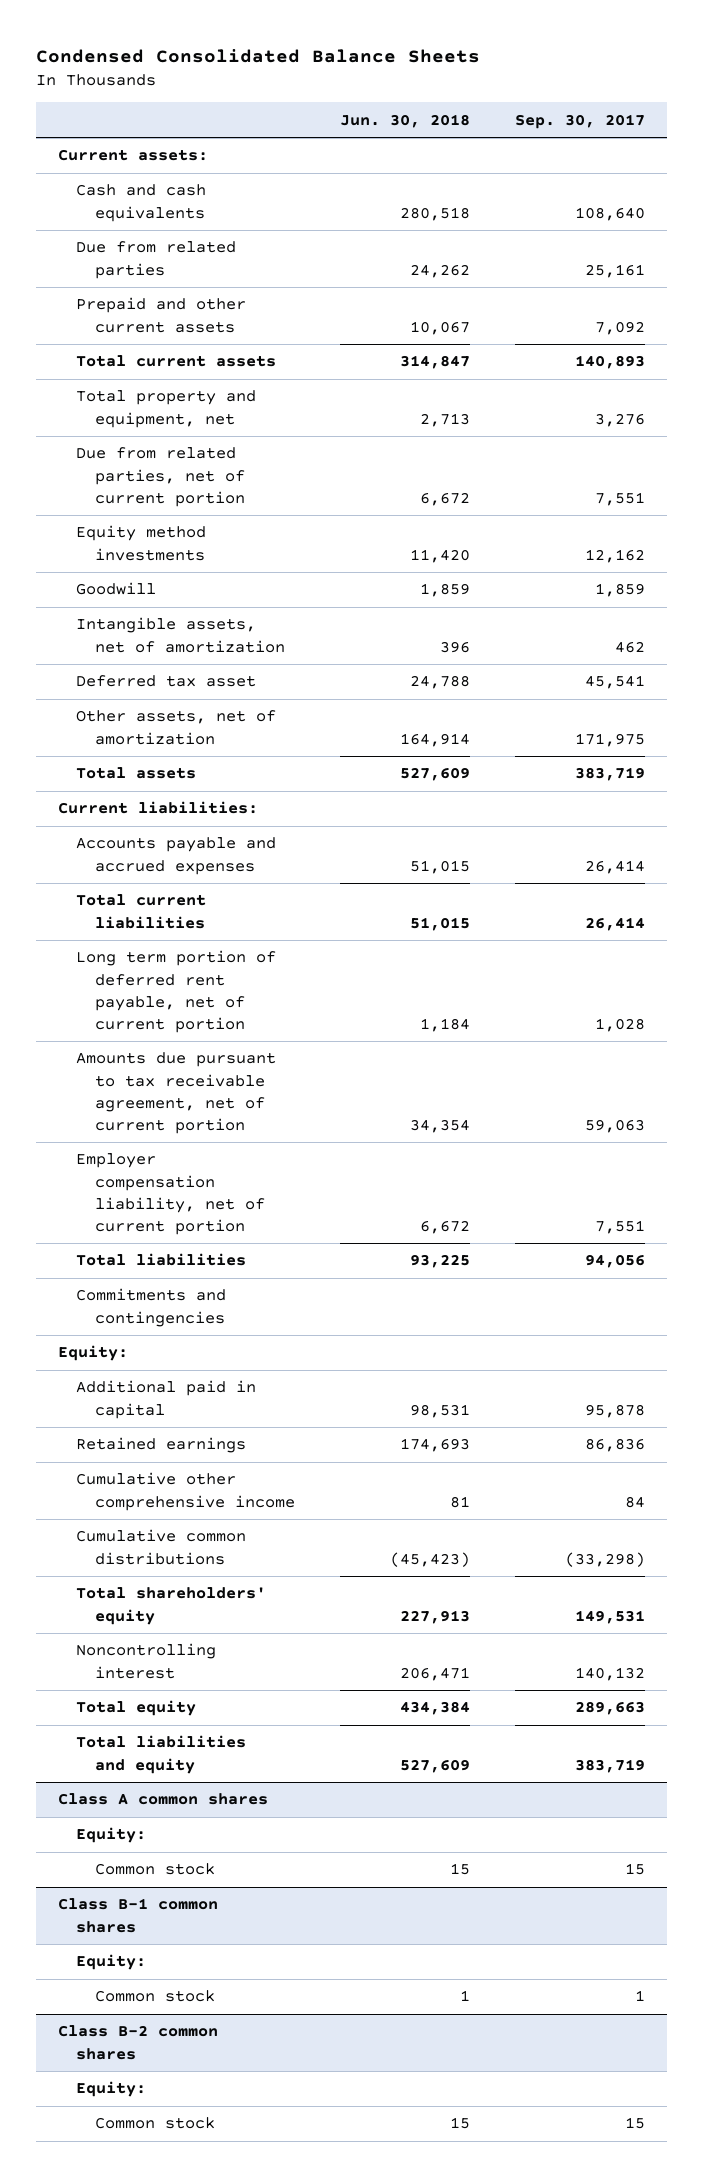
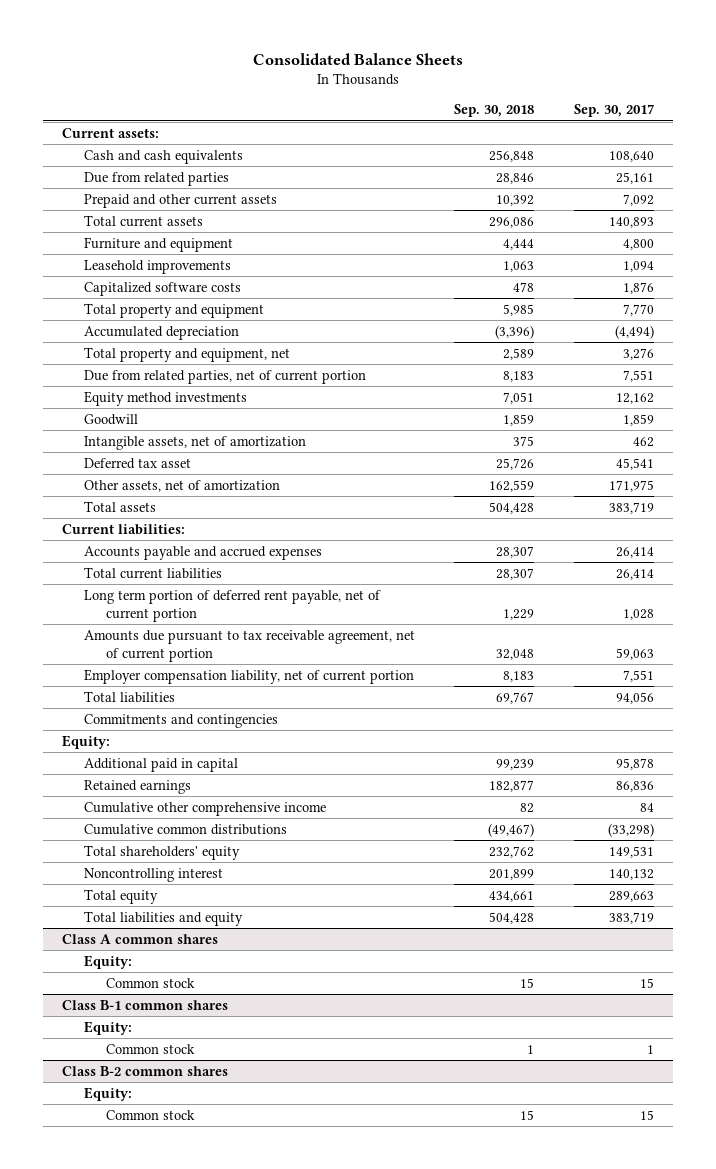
[35,49,480,64] Condensed Consolidated Balance Sheets -> [252,53,463,66] Consolidated Balance Sheets
[339,113,470,128] Jun. 30, 2018 -> none
none -> [454,104,535,118] Sep. 30, 2018
none -> [84,236,234,252] Furniture and equipment
none -> [84,259,232,274] Leasehold improvements
none -> [84,281,242,296] Capitalized software costs
none -> [84,302,265,318] Total property and equipment
none -> [84,325,240,340] Accumulated depreciation

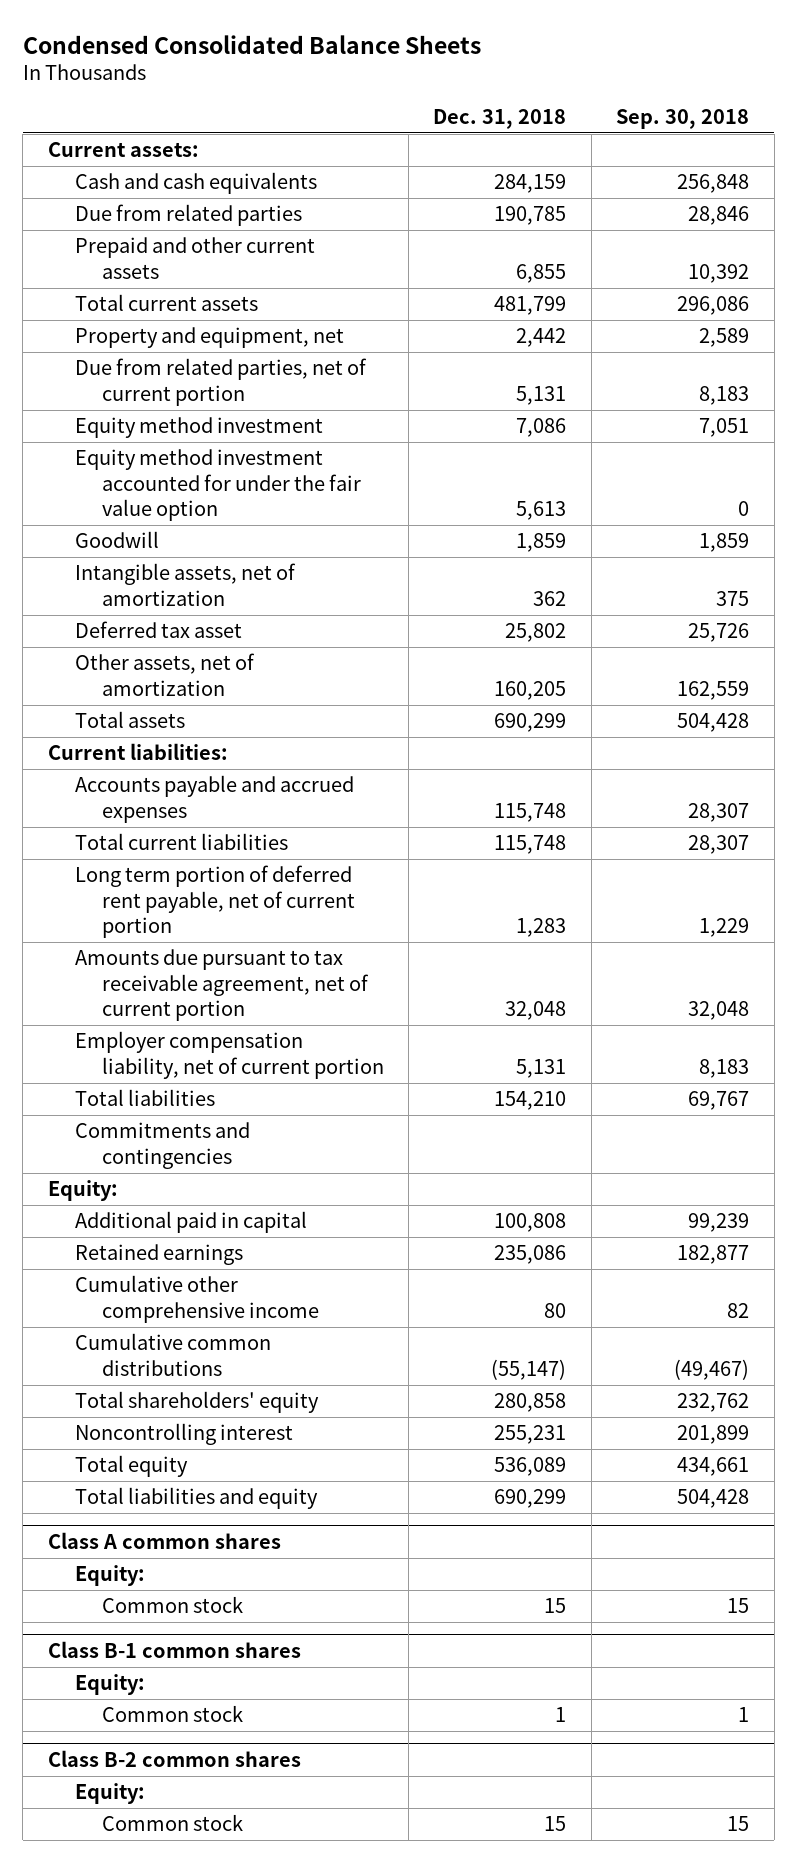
[252,53,463,66] Consolidated Balance Sheets -> [22,34,481,54] Condensed Consolidated Balance Sheets
[573,104,654,118] Sep. 30, 2017 -> none
none -> [433,108,567,129] Dec. 31, 2018
[84,236,234,252] Furniture and equipment -> none
[84,259,232,274] Leasehold improvements -> none
[84,281,242,296] Capitalized software costs -> none
[84,302,265,318] Total property and equipment -> none
[84,325,240,340] Accumulated depreciation -> none
[84,346,291,362] Total property and equipment, net -> [74,327,344,349] Property and equipment, net
[84,390,248,406] Equity method investments -> [74,417,323,439] Equity method investment
none -> [74,449,361,522] Equity method investment accounted for under the fair value option

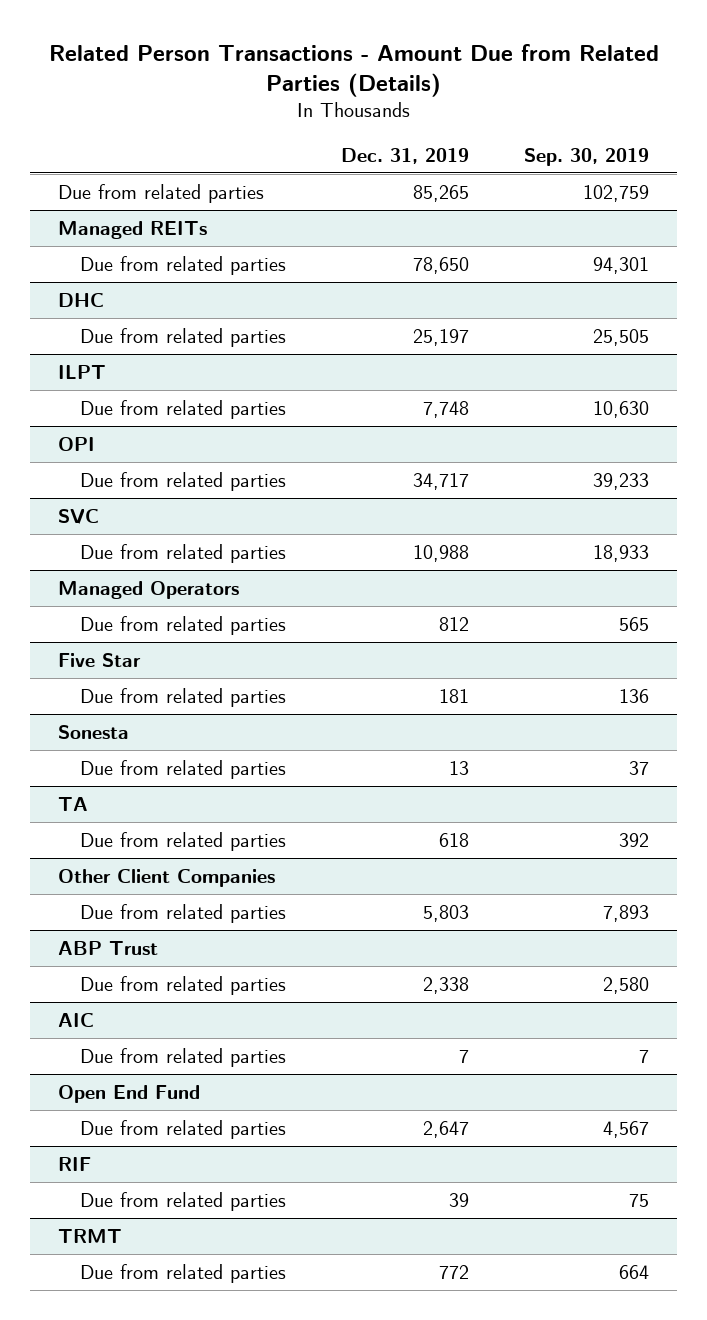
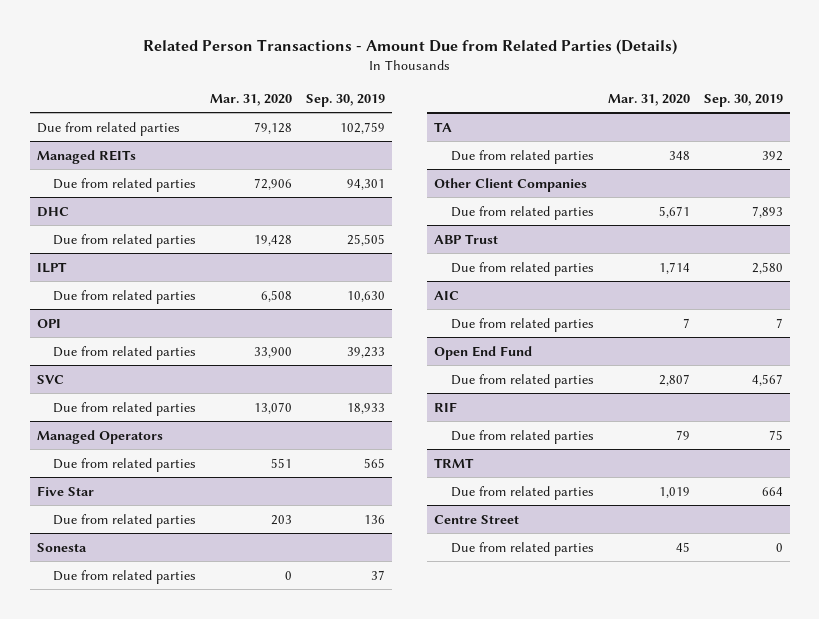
[341,147,470,164] Dec. 31, 2019 -> none
none -> [210,93,293,106] Mar. 31, 2020
none -> [434,514,520,524] Centre Street
none -> [450,541,594,556] Due from related parties

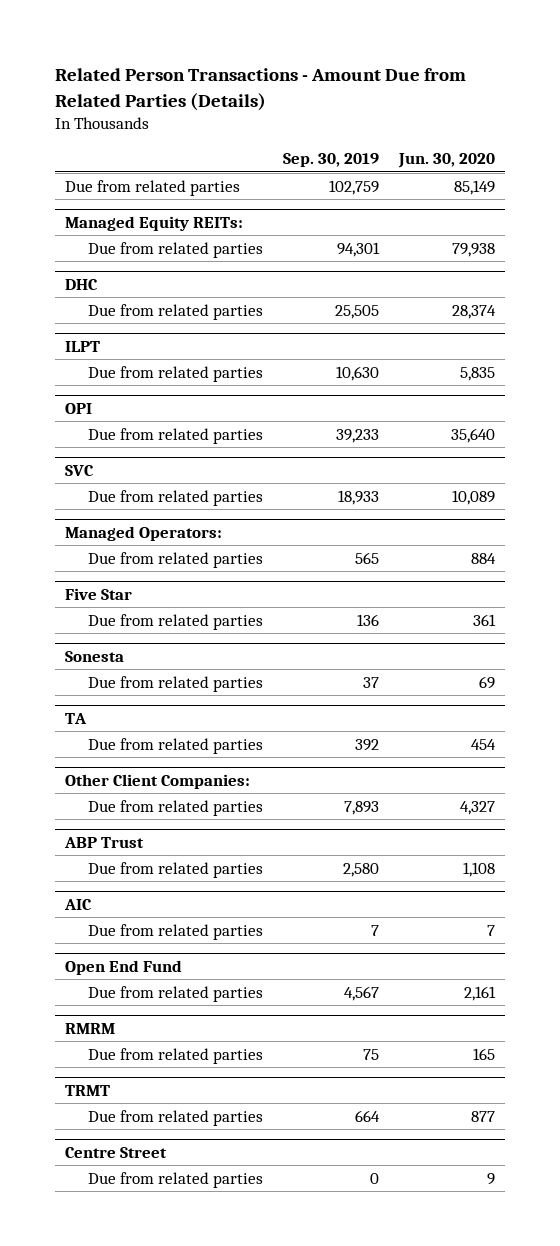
[210,93,293,106] Mar. 31, 2020 -> none
none -> [398,153,496,169] Jun. 30, 2020
[36,149,136,164] Managed REITs -> [65,216,244,232] Managed Equity REITs:
[36,429,163,444] Managed Operators -> [65,526,223,542] Managed Operators:
[434,177,588,192] Other Client Companies -> [65,774,251,790] Other Client Companies:
[434,401,458,412] RIF -> none
none -> [65,1023,116,1035] RMRM

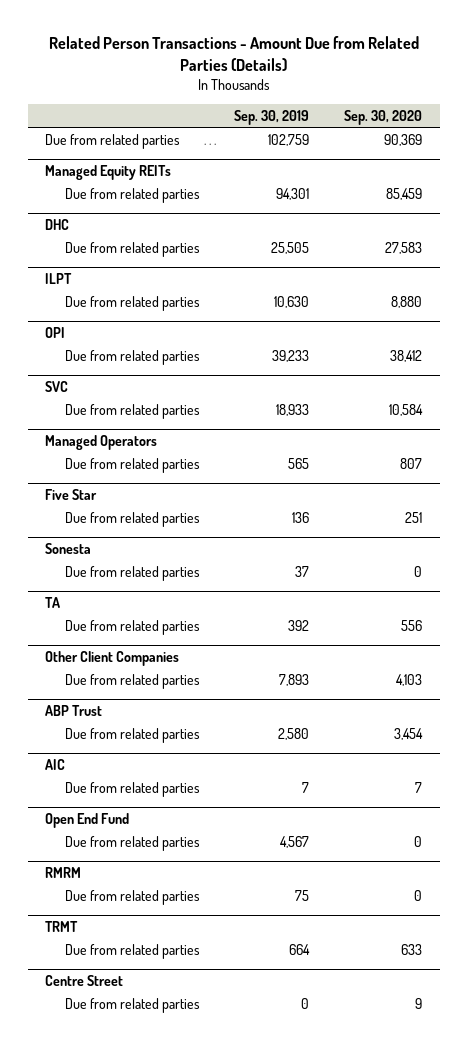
[398,153,496,169] Jun. 30, 2020 -> none
none -> [344,109,423,125] Sep. 30, 2020
[65,216,244,232] Managed Equity REITs: -> [45,164,172,180] Managed Equity REITs
[65,526,223,542] Managed Operators: -> [45,434,158,450] Managed Operators
[65,774,251,790] Other Client Companies: -> [45,650,180,666] Other Client Companies

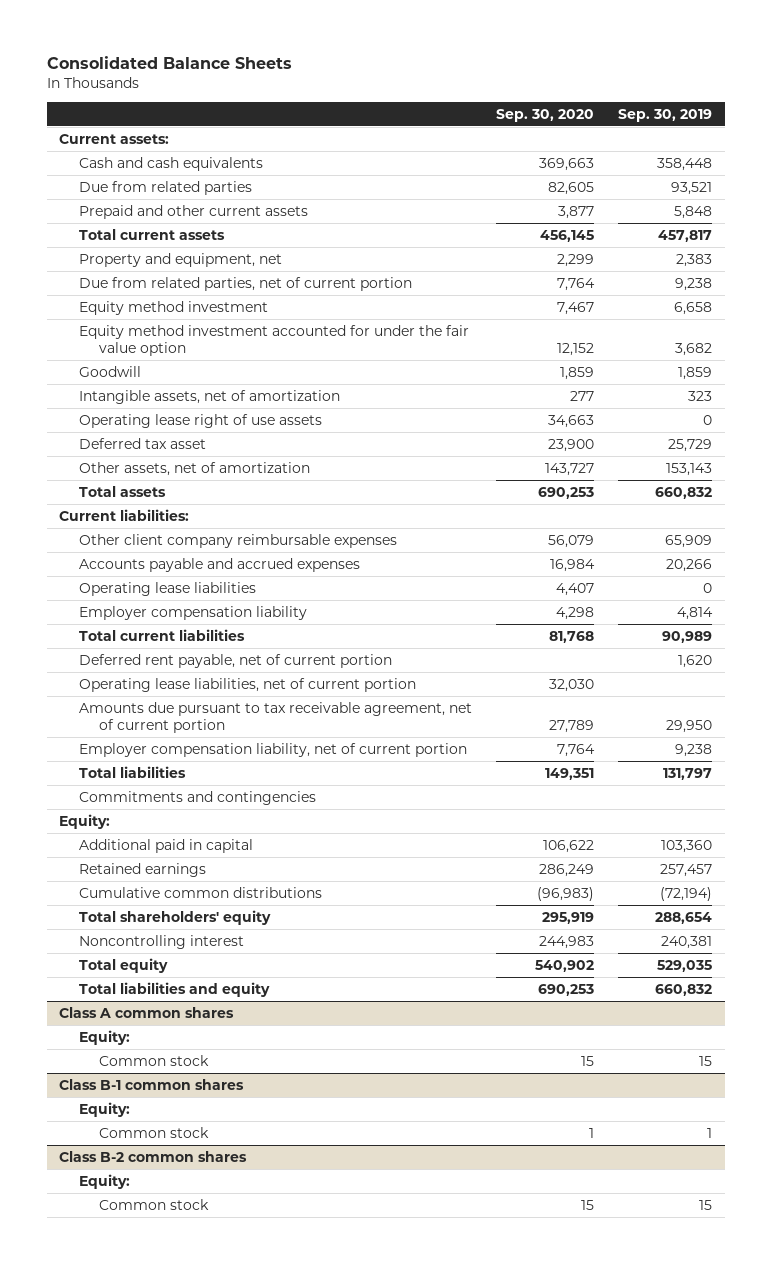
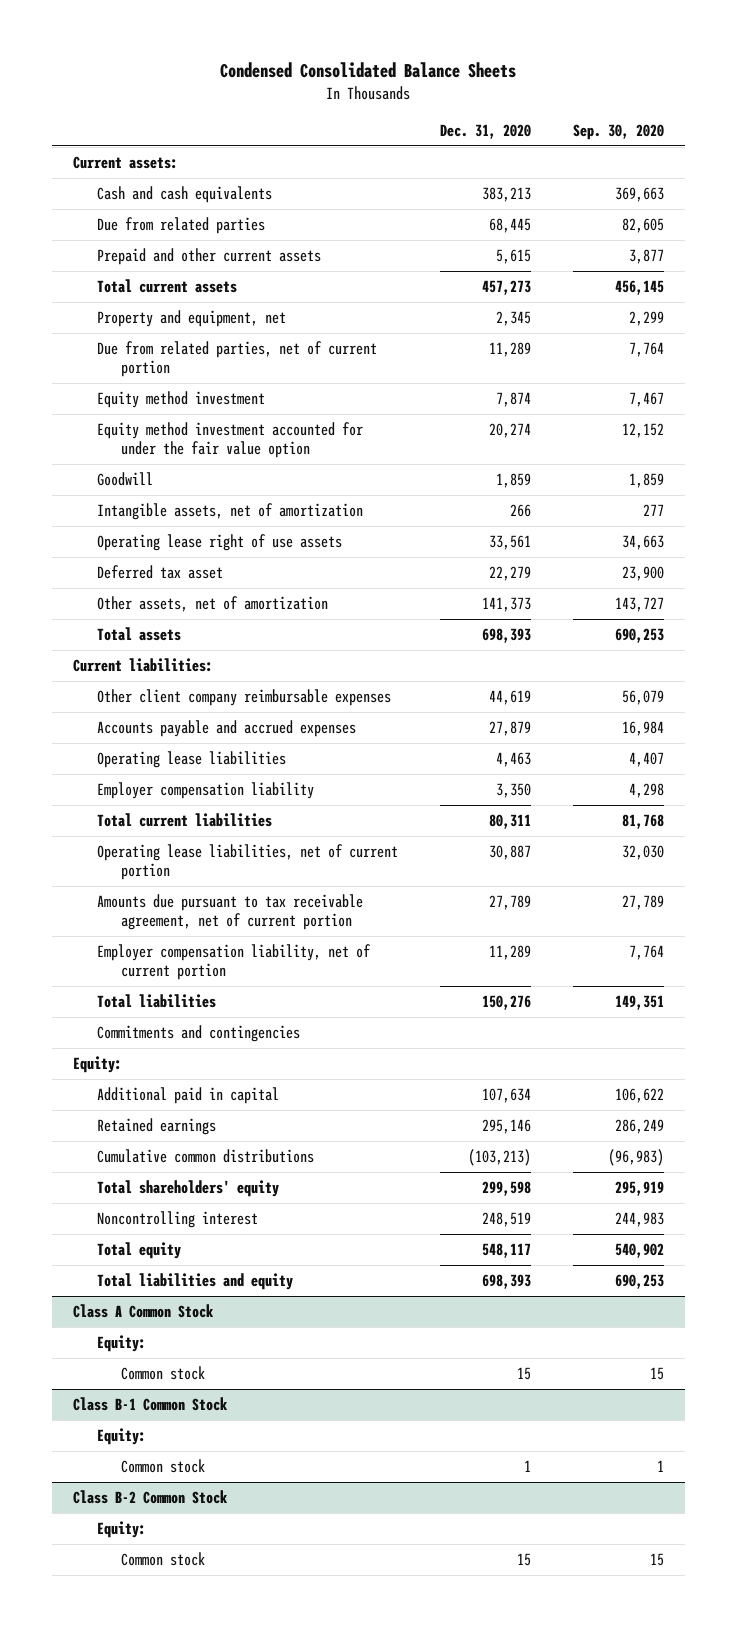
[47,55,293,69] Consolidated Balance Sheets -> [220,62,517,79] Condensed Consolidated Balance Sheets
[618,108,713,122] Sep. 30, 2019 -> none
none -> [439,123,531,139] Dec. 31, 2020
[79,654,393,669] Deferred rent payable, net of current portion -> none
[59,1007,235,1019] Class A common shares -> [73,1304,215,1319] Class A Common Stock
[59,1079,245,1091] Class B-1 common shares -> [73,1397,229,1412] Class B-1 Common Stock
[59,1151,248,1163] Class B-2 common shares -> [73,1490,229,1505] Class B-2 Common Stock

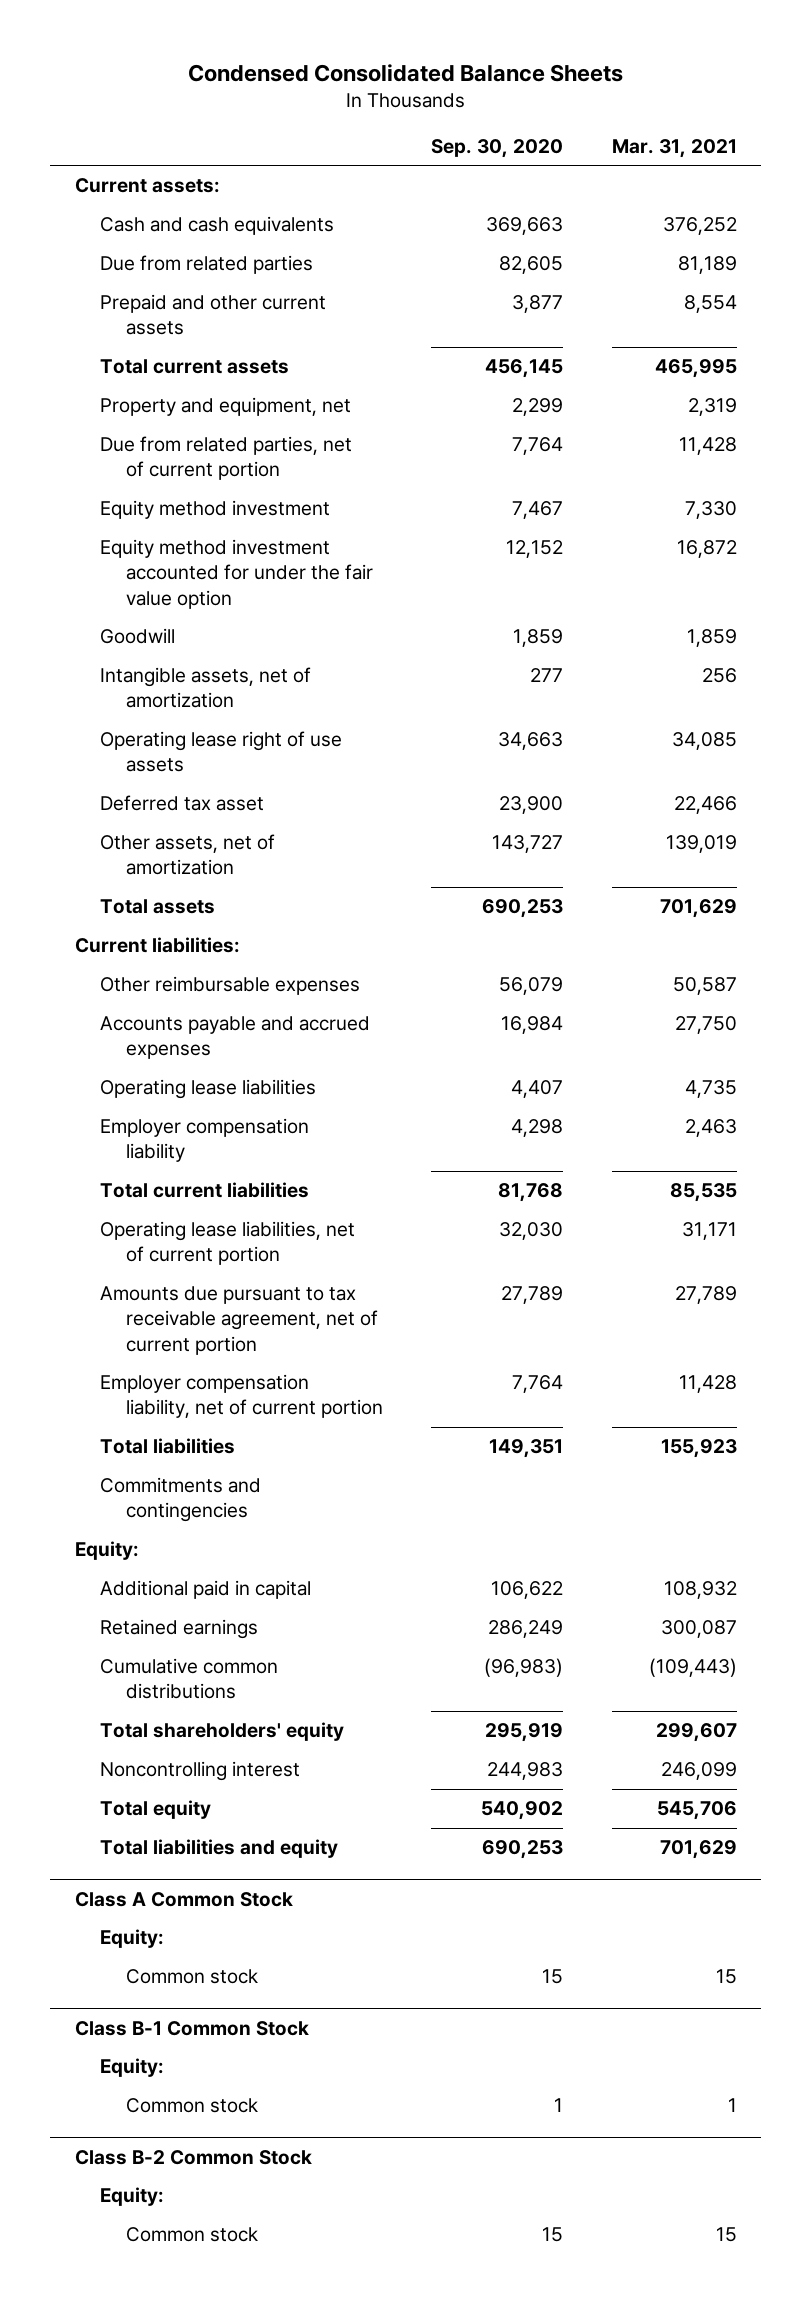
[439,123,531,139] Dec. 31, 2020 -> none
none -> [611,138,737,158] Mar. 31, 2021
[97,689,392,707] Other client company reimbursable expenses -> [100,976,361,996] Other reimbursable expenses

